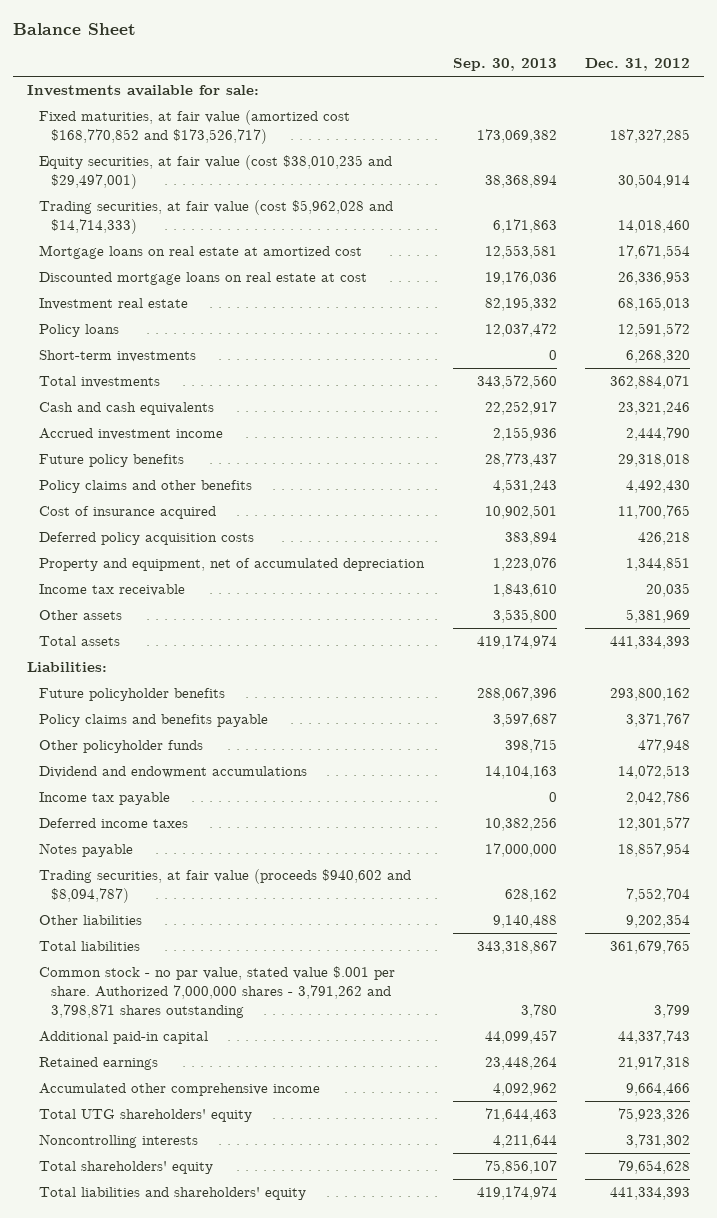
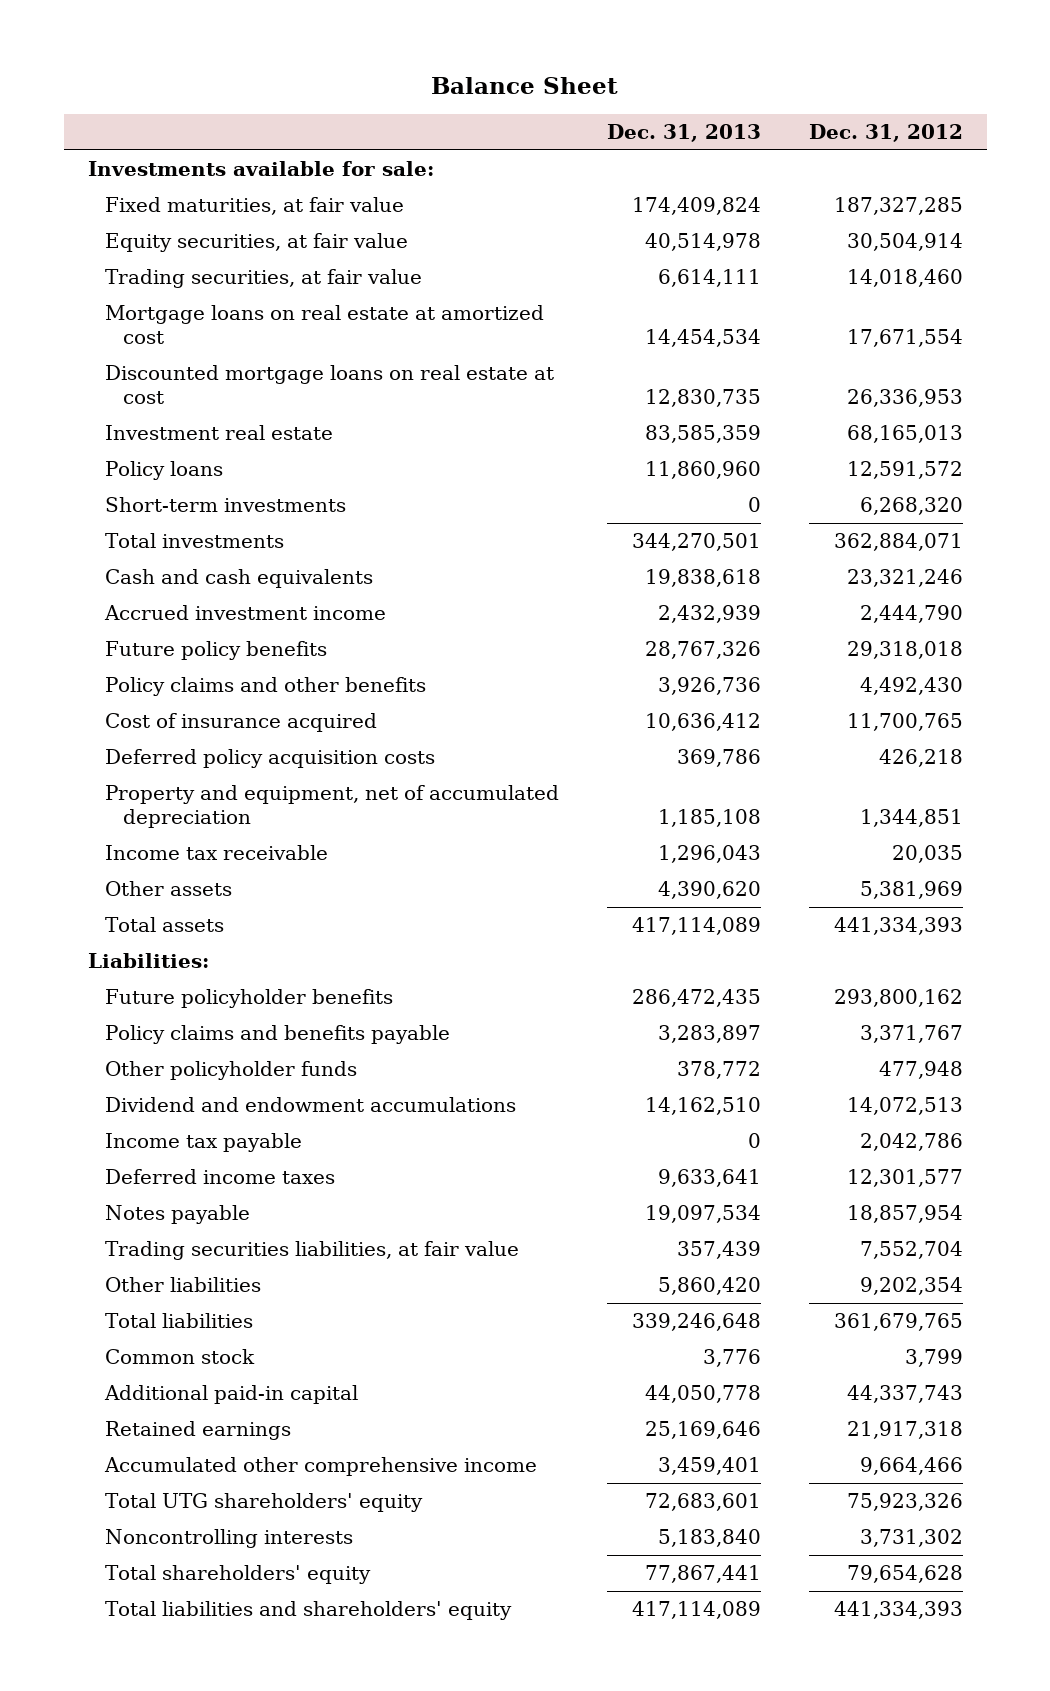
[452,58,557,72] Sep. 30, 2013 -> none
none -> [607,124,762,143] Dec. 31, 2013
[39,110,351,144] Fixed maturities, at fair value (amortized cost $168,770,852 and $173,526,717) -> [105,197,405,216] Fixed maturities, at fair value
[39,155,393,189] Equity securities, at fair value (cost $38,010,235 and $29,497,001) -> [105,233,409,253] Equity securities, at fair value
[39,200,394,234] Trading securities, at fair value (cost $5,962,028 and $14,714,333) -> [105,269,423,289] Trading securities, at fair value
[39,869,412,903] Trading securities, at fair value (proceeds $940,602 and $8,094,787) -> [105,1241,520,1261] Trading securities liabilities, at fair value
[39,966,396,1018] Common stock - no par value, stated value $.001 per share. Authorized 7,000,000 shares - 3,791,262 and 3,798,871 shares outstanding -> [105,1349,256,1365] Common stock

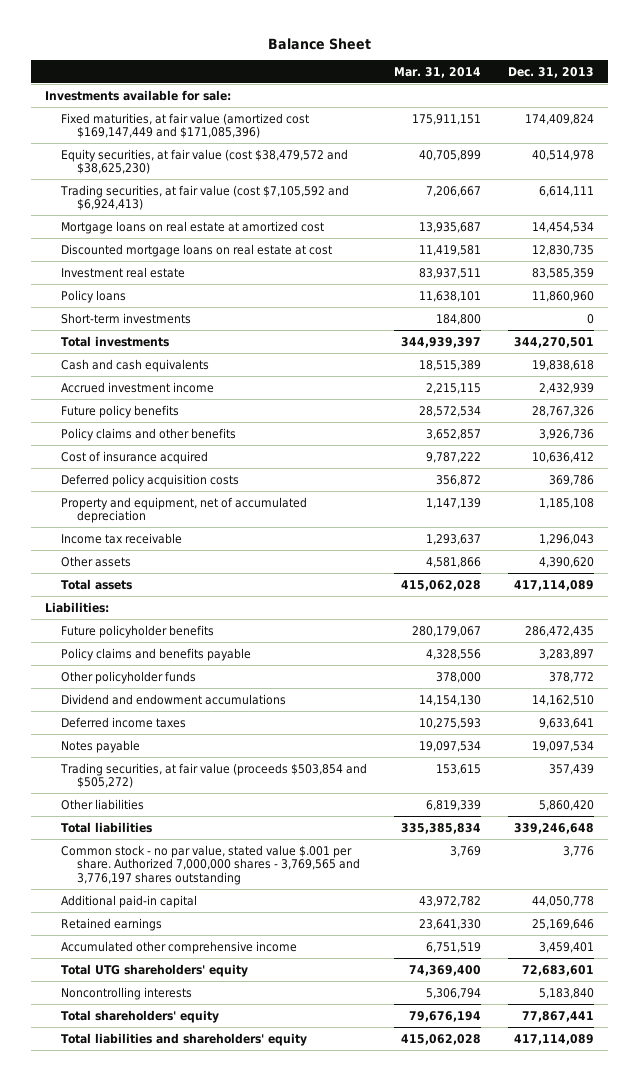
[808,124,963,143] Dec. 31, 2012 -> none
none -> [394,66,482,78] Mar. 31, 2014
[105,197,405,216] Fixed maturities, at fair value -> [60,112,309,139] Fixed maturities, at fair value (amortized cost $169,147,449 and $171,085,396)
[105,233,409,253] Equity securities, at fair value -> [60,148,348,175] Equity securities, at fair value (cost $38,479,572 and $38,625,230)
[105,269,423,289] Trading securities, at fair value -> [59,184,349,211] Trading securities, at fair value (cost $7,105,592 and $6,924,413)
[105,1133,303,1153] Income tax payable -> none
[105,1241,520,1261] Trading securities liabilities, at fair value -> [59,762,367,789] Trading securities, at fair value (proceeds $503,854 and $505,272)
[105,1349,256,1365] Common stock -> [60,844,360,885] Common stock - no par value, stated value $.001 per share. Authorized 7,000,000 shares - 3,769,565 and 3,776,197 shares outstanding

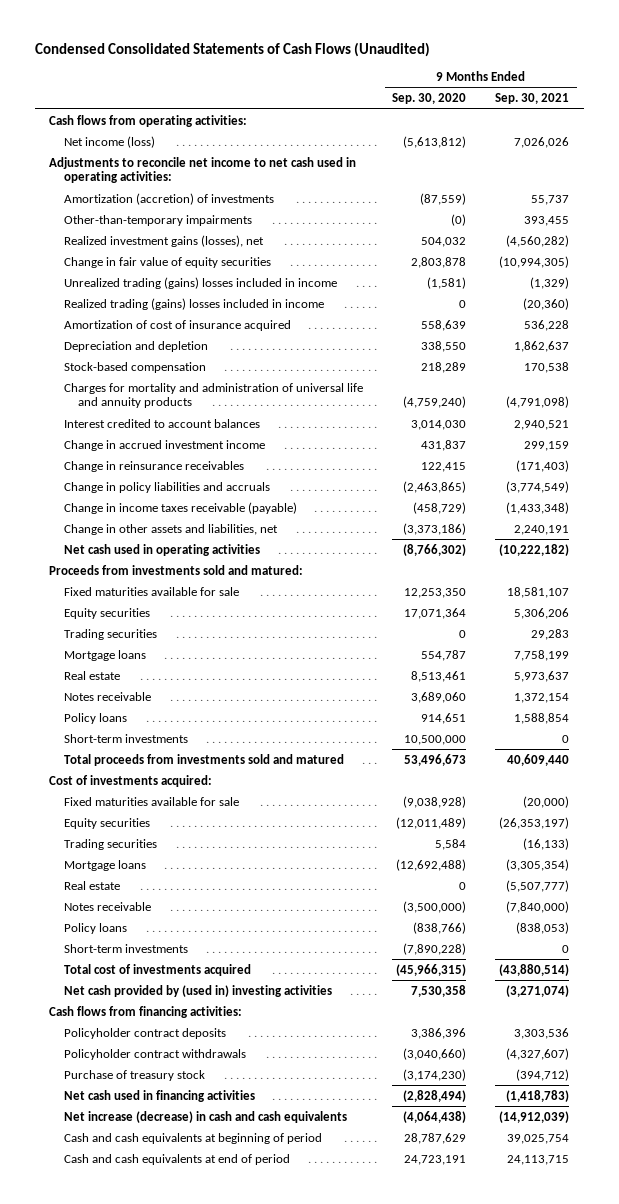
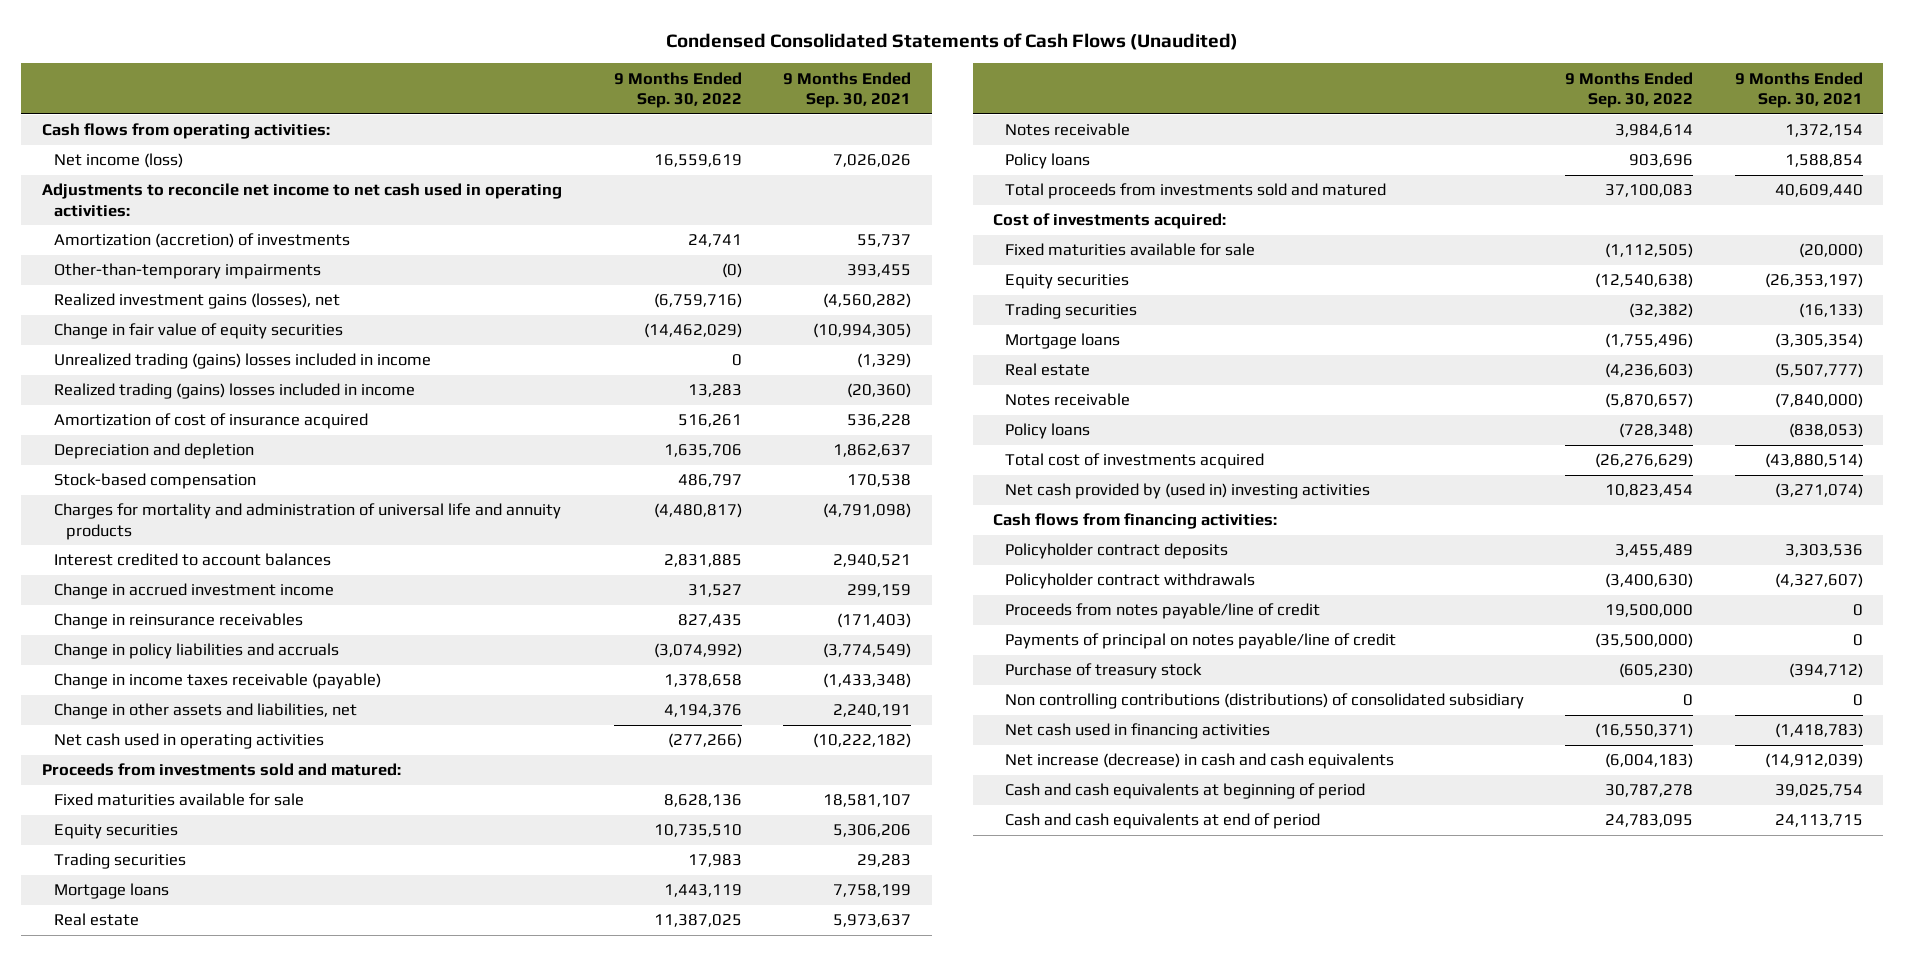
[392,93,467,105] Sep. 30, 2020 -> none
none -> [613,71,742,109] 9 Months Ended Sep. 30, 2022
[63,733,188,743] Short-term investments -> none
[63,943,188,953] Short-term investments -> none
none -> [1005,603,1321,620] Proceeds from notes payable/line of credit
none -> [1005,633,1397,650] Payments of principal on notes payable/line of credit
none -> [1005,693,1525,710] Non controlling contributions (distributions) of consolidated subsidiary

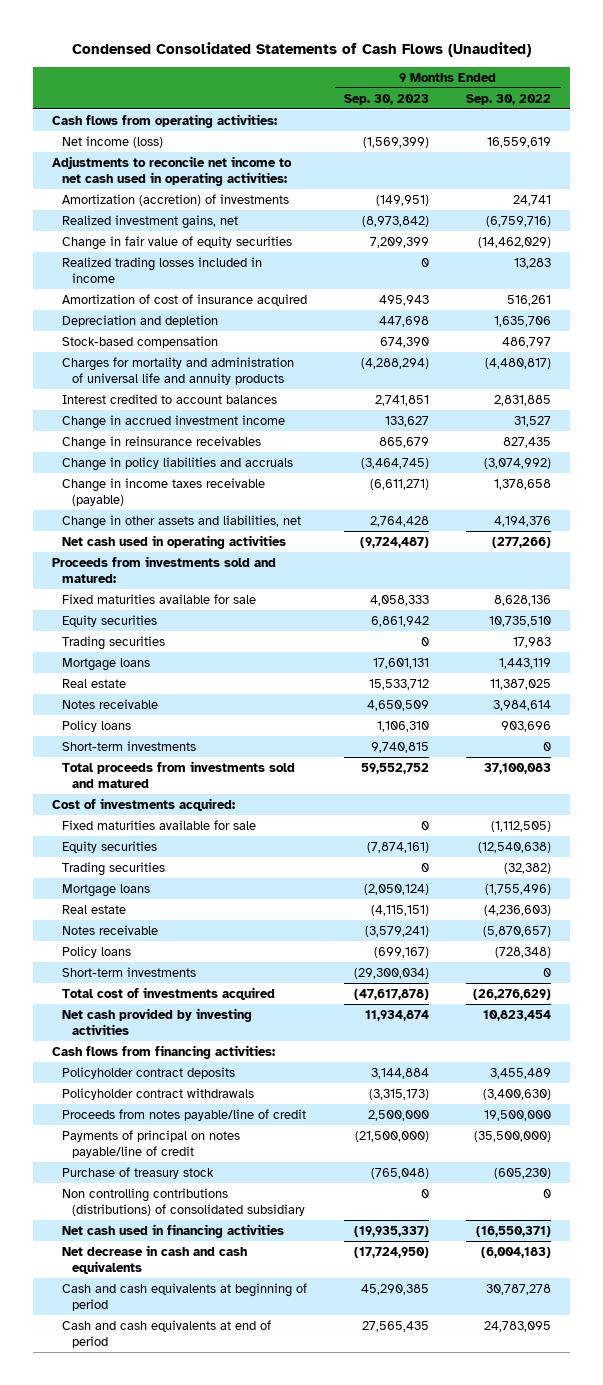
[783,71,912,109] 9 Months Ended Sep. 30, 2021 -> none
none -> [344,93,430,105] Sep. 30, 2023
[53,263,321,280] Other-than-temporary impairments -> none
[53,293,340,310] Realized investment gains (losses), net -> [62,214,239,229] Realized investment gains, net
[53,353,431,370] Unrealized trading (gains) losses included in income -> none
[53,383,415,400] Realized trading (gains) losses included in income -> [62,256,263,283] Realized trading losses included in income
none -> [62,740,197,751] Short-term investments
none -> [62,966,197,977] Short-term investments
[1005,483,1371,500] Net cash provided by (used in) investing activities -> [62,1007,253,1035] Net cash provided by investing activities
[1005,753,1395,770] Net increase (decrease) in cash and cash equivalents -> [62,1244,248,1274] Net decrease in cash and cash equivalents

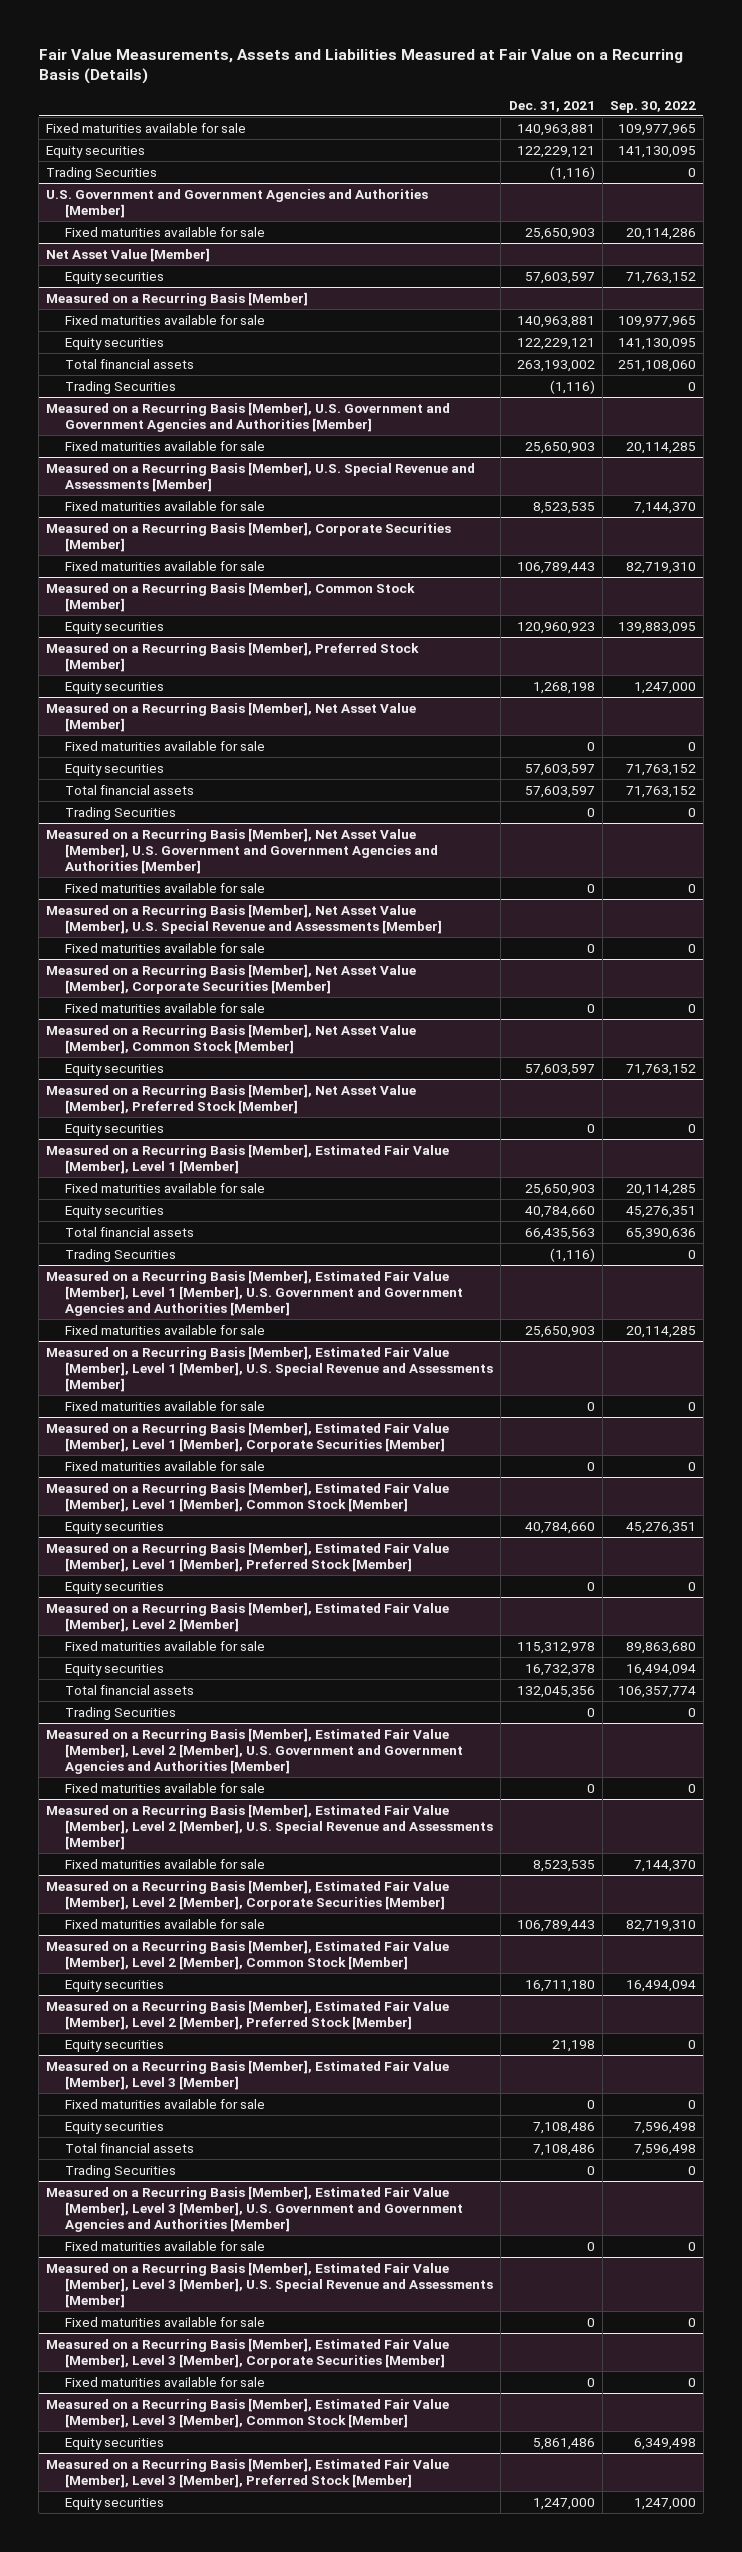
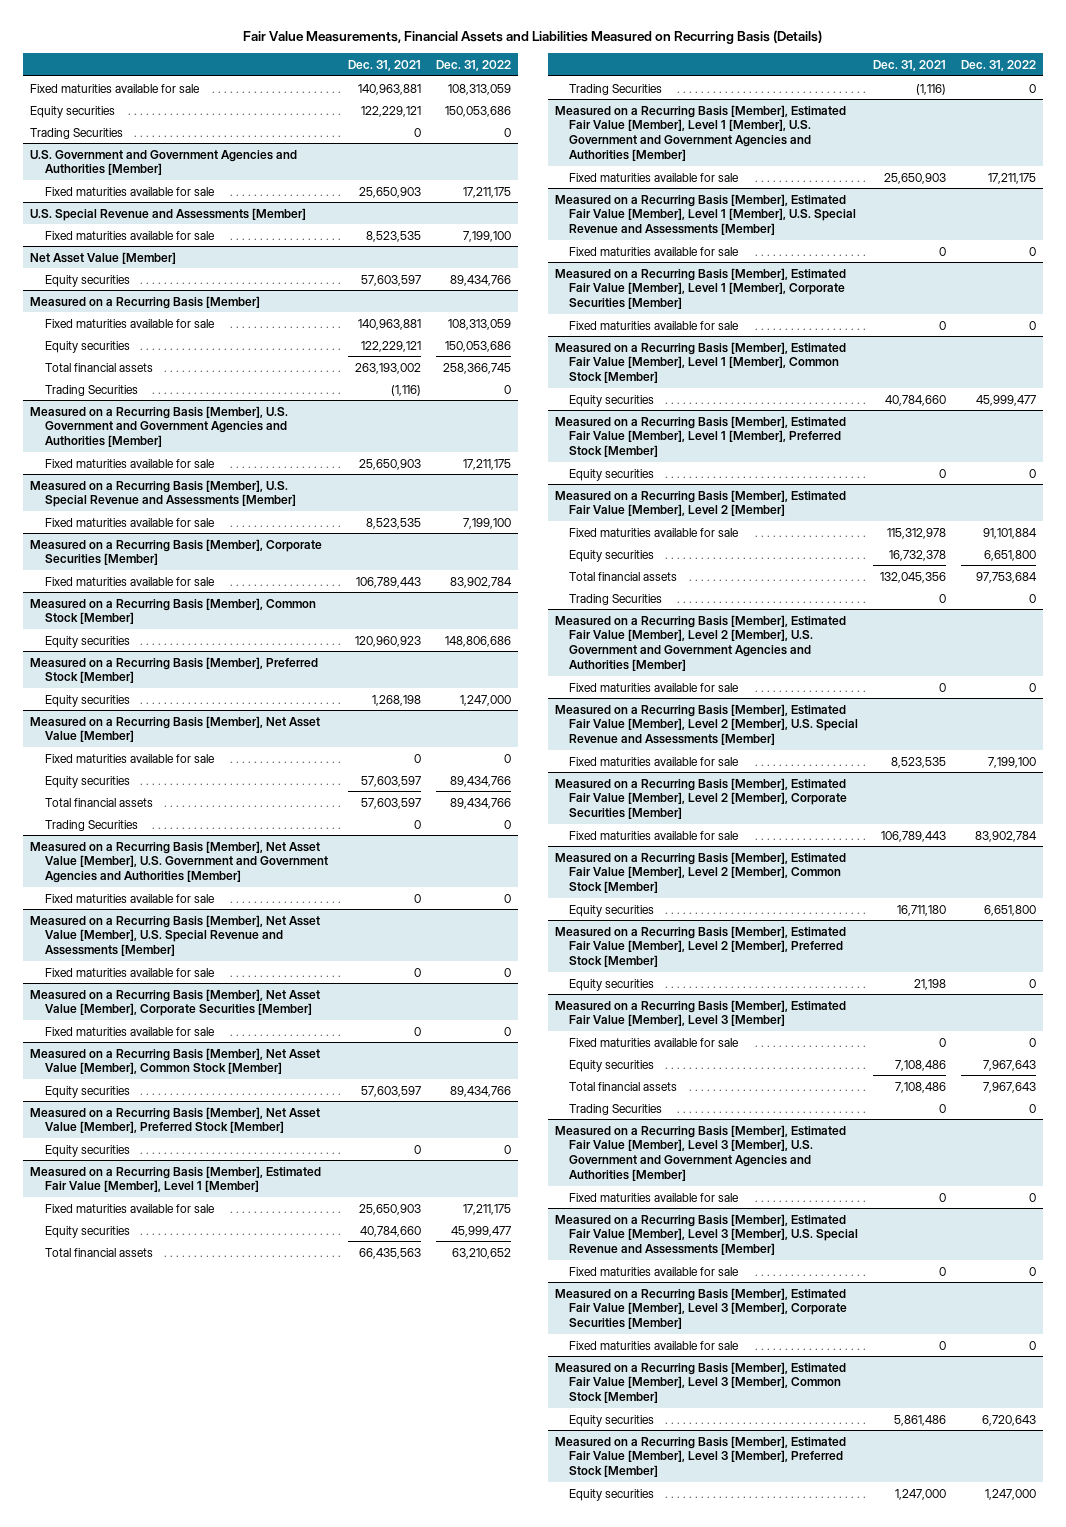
[38,48,683,85] Fair Value Measurements, Assets and Liabilities Measured at Fair Value on a Recurring Basis (Details) -> [242,30,822,45] Fair Value Measurements, Financial Assets and Liabilities Measured on Recurring Basis (Details)
[609,100,696,113] Sep. 30, 2022 -> none
none -> [435,59,511,71] Dec. 31, 2022
[549,165,595,180] (1,116) -> [414,127,422,137] 0
none -> [30,207,307,221] U.S. Special Revenue and Assessments [Member]
none -> [44,230,215,240] Fixed maturities available for sale

